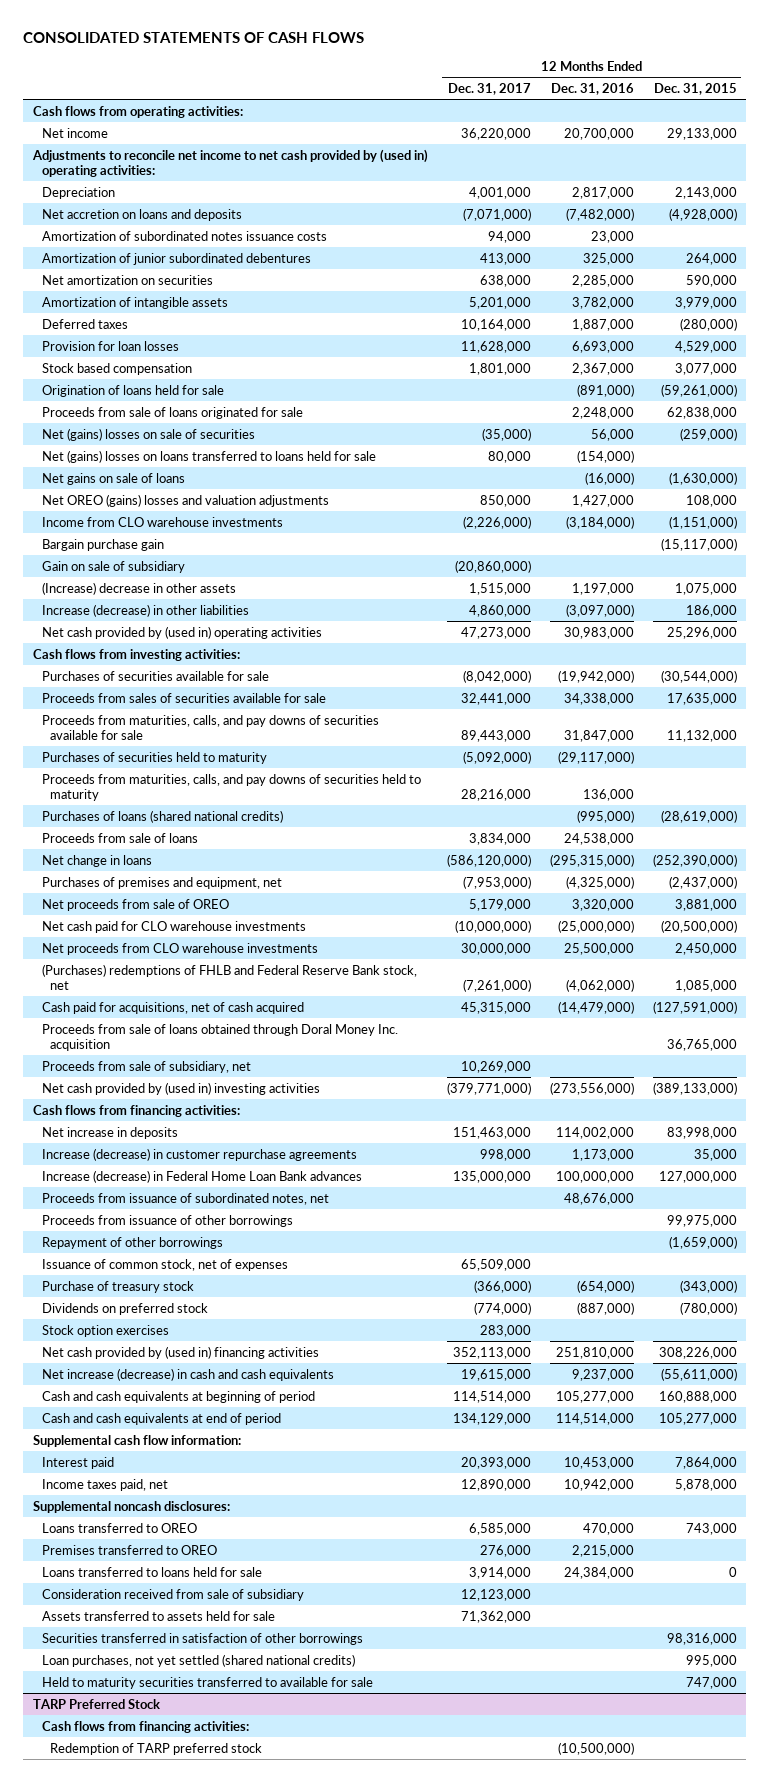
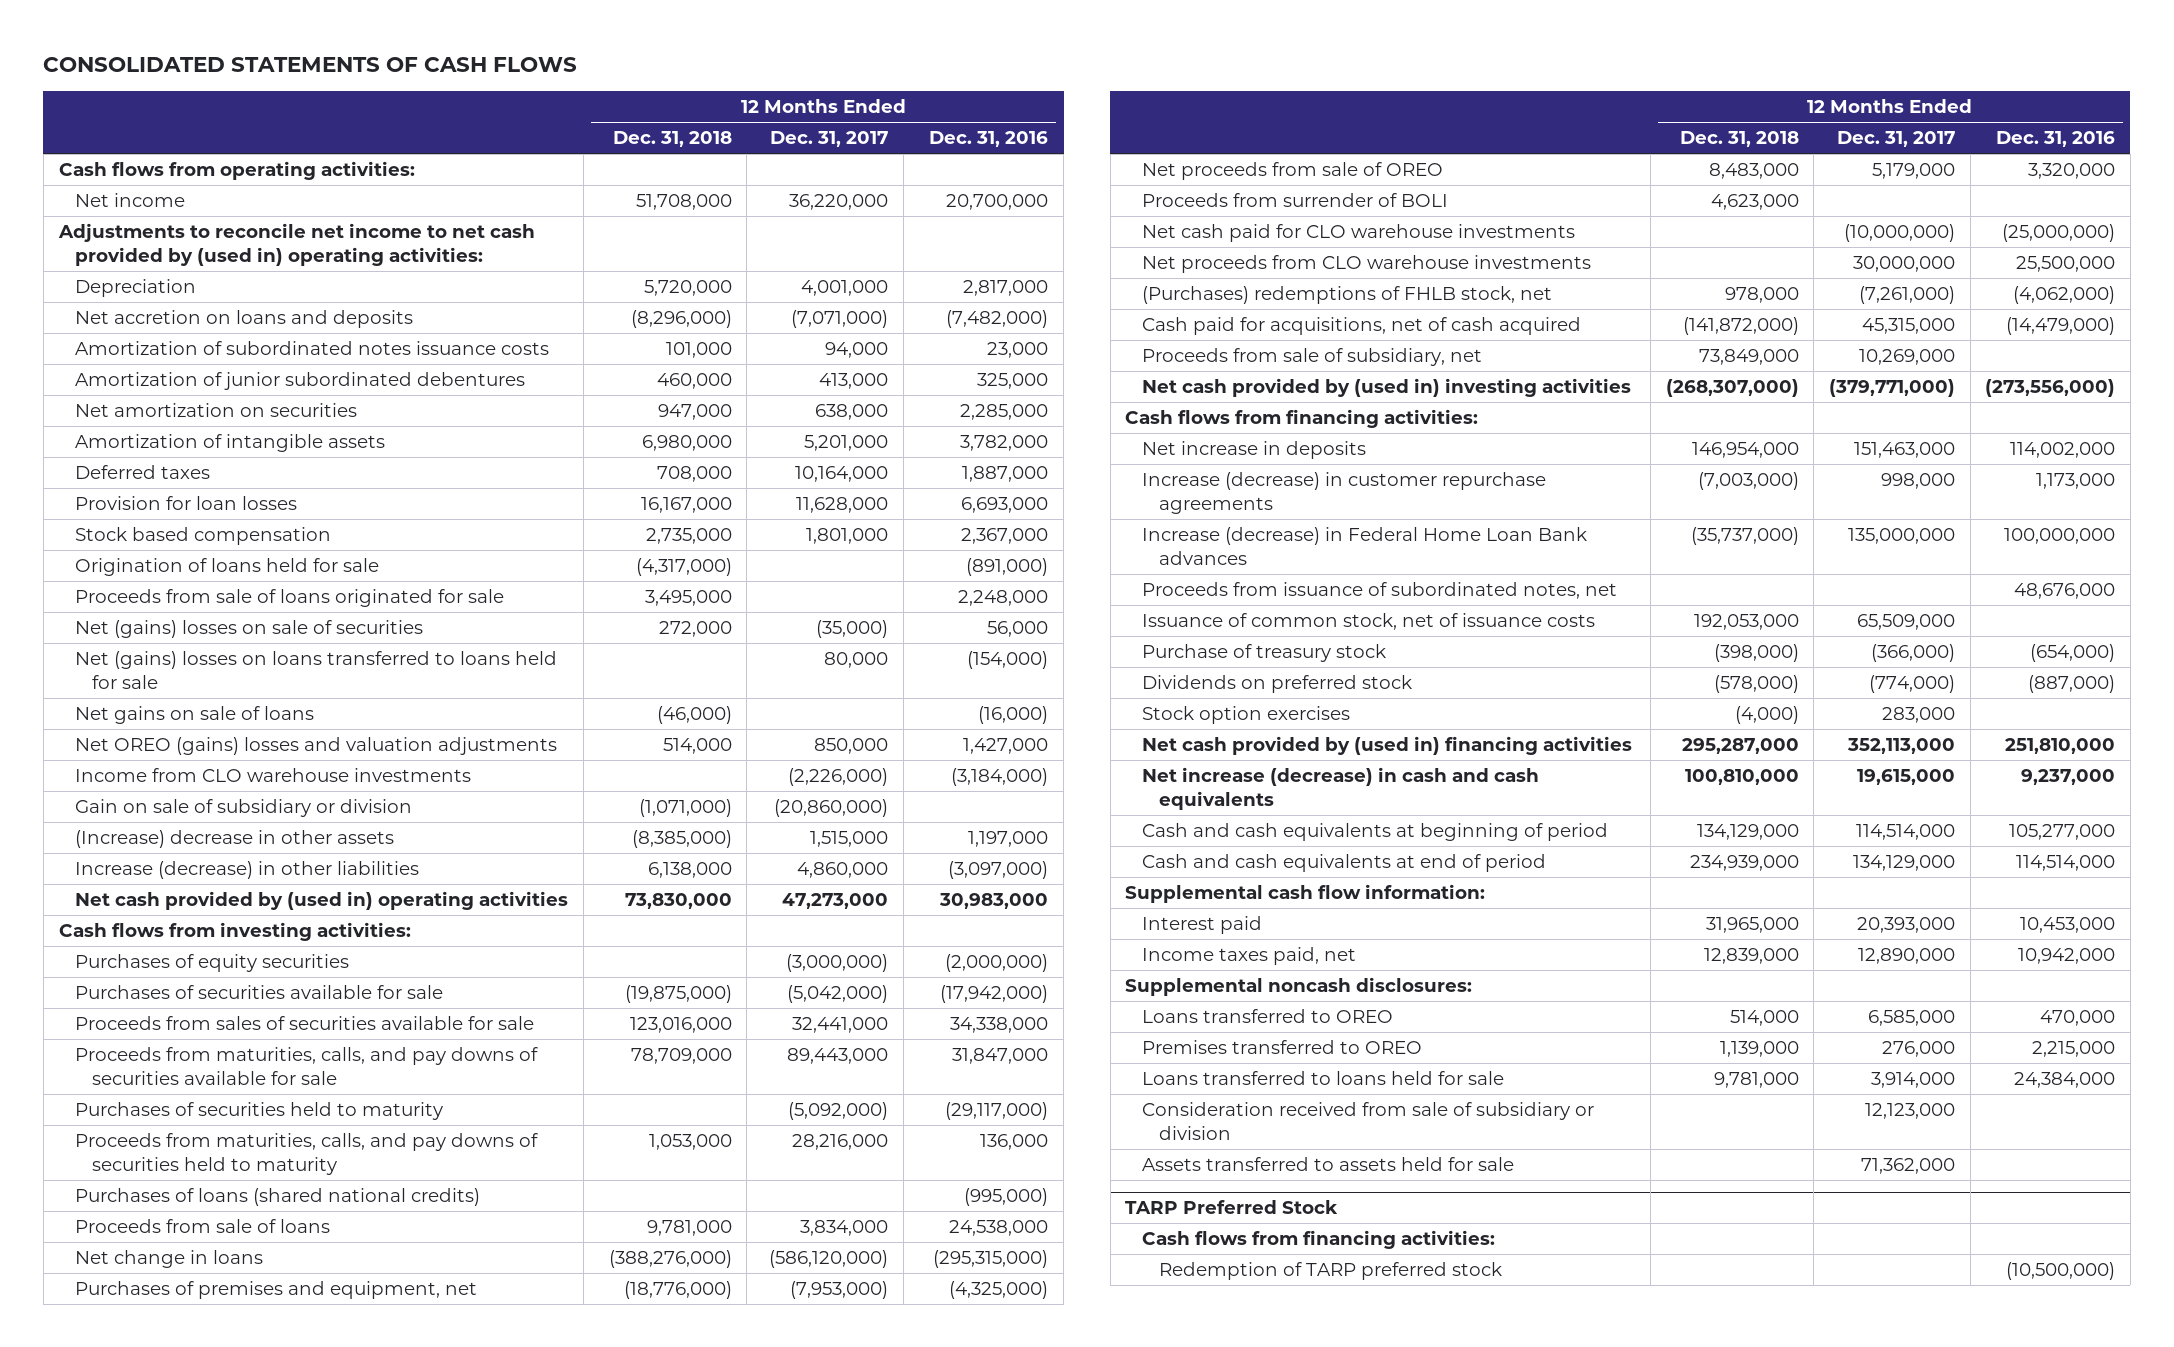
[653,82,737,95] Dec. 31, 2015 -> none
none -> [612,131,732,148] Dec. 31, 2018
[41,538,164,551] Bargain purchase gain -> none
[41,560,185,573] Gain on sale of subsidiary -> [75,799,413,818] Gain on sale of subsidiary or division
none -> [75,954,350,973] Purchases of equity securities
[462,669,531,683] (8,042,000) -> [787,985,889,1004] (5,042,000)
[557,669,634,683] (19,942,000) -> [940,985,1049,1004] (17,942,000)
none -> [1142,193,1449,208] Proceeds from surrender of BOLI
[41,963,417,990] (Purchases) redemptions of FHLB and Federal Reserve Bank stock, net -> [1142,286,1553,305] (Purchases) redemptions of FHLB stock, net
[41,1023,398,1051] Proceeds from sale of loans obtained through Doral Money Inc. acquisition -> none
[41,1214,293,1227] Proceeds from issuance of other borrowings -> none
[41,1236,223,1249] Repayment of other borrowings -> none
[41,1258,288,1271] Issuance of common stock, net of expenses -> [1142,613,1596,631] Issuance of common stock, net of issuance costs
[41,1588,304,1601] Consideration received from sale of subsidiary -> [1142,1102,1595,1141] Consideration received from sale of subsidiary or division
[41,1632,363,1645] Securities transferred in satisfaction of other borrowings -> none
[41,1653,355,1667] Loan purchases, not yet settled (shared national credits) -> none
[41,1676,373,1689] Held to maturity securities transferred to available for sale -> none

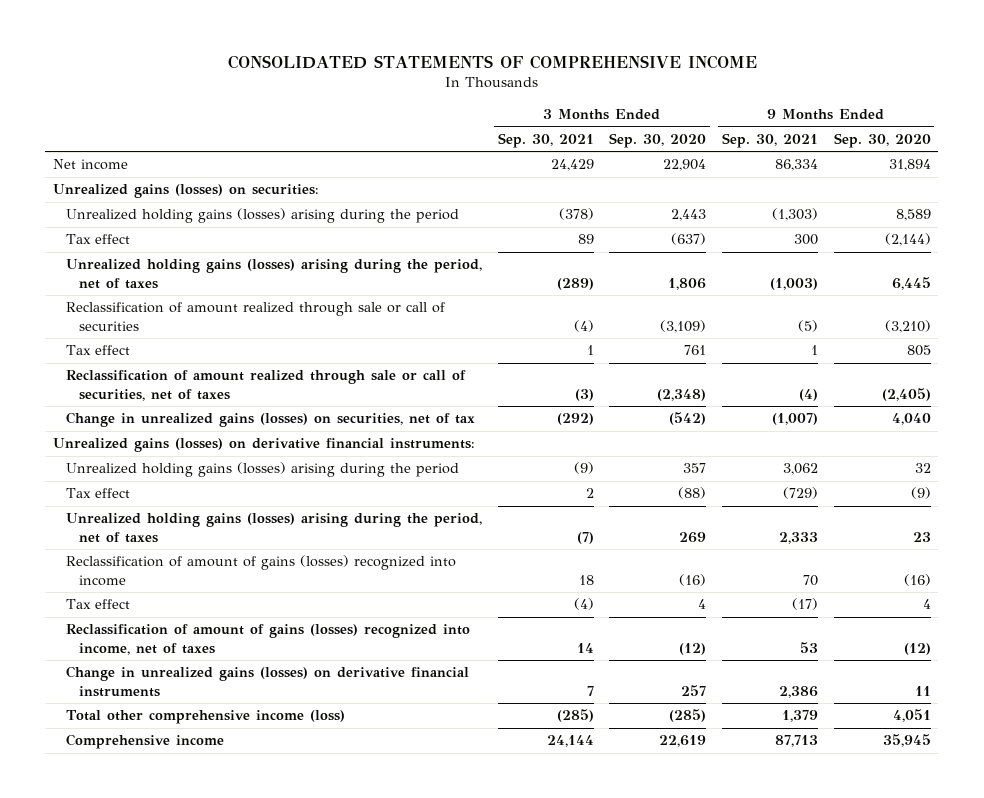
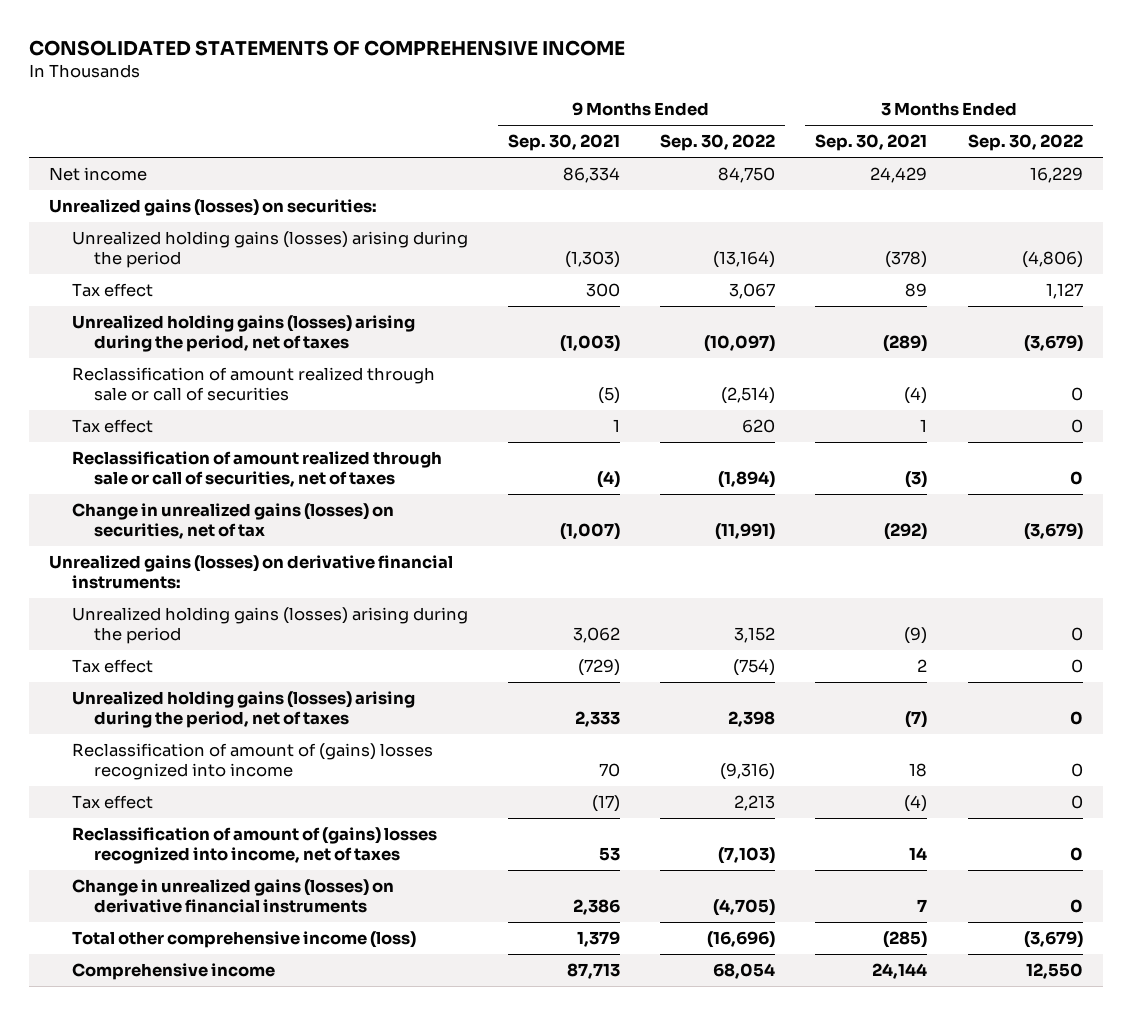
[609,132,707,148] Sep. 30, 2020 -> none
[833,132,931,148] Sep. 30, 2020 -> none
none -> [660,134,776,152] Sep. 30, 2022
none -> [967,134,1083,152] Sep. 30, 2022
[66,555,457,586] Reclassification of amount of gains (losses) recognized into income -> [71,742,433,781] Reclassification of amount of (gains) losses recognized into income
[66,624,471,655] Reclassification of amount of gains (losses) recognized into income, net of taxes -> [71,826,437,865] Reclassification of amount of (gains) losses recognized into income, net of taxes

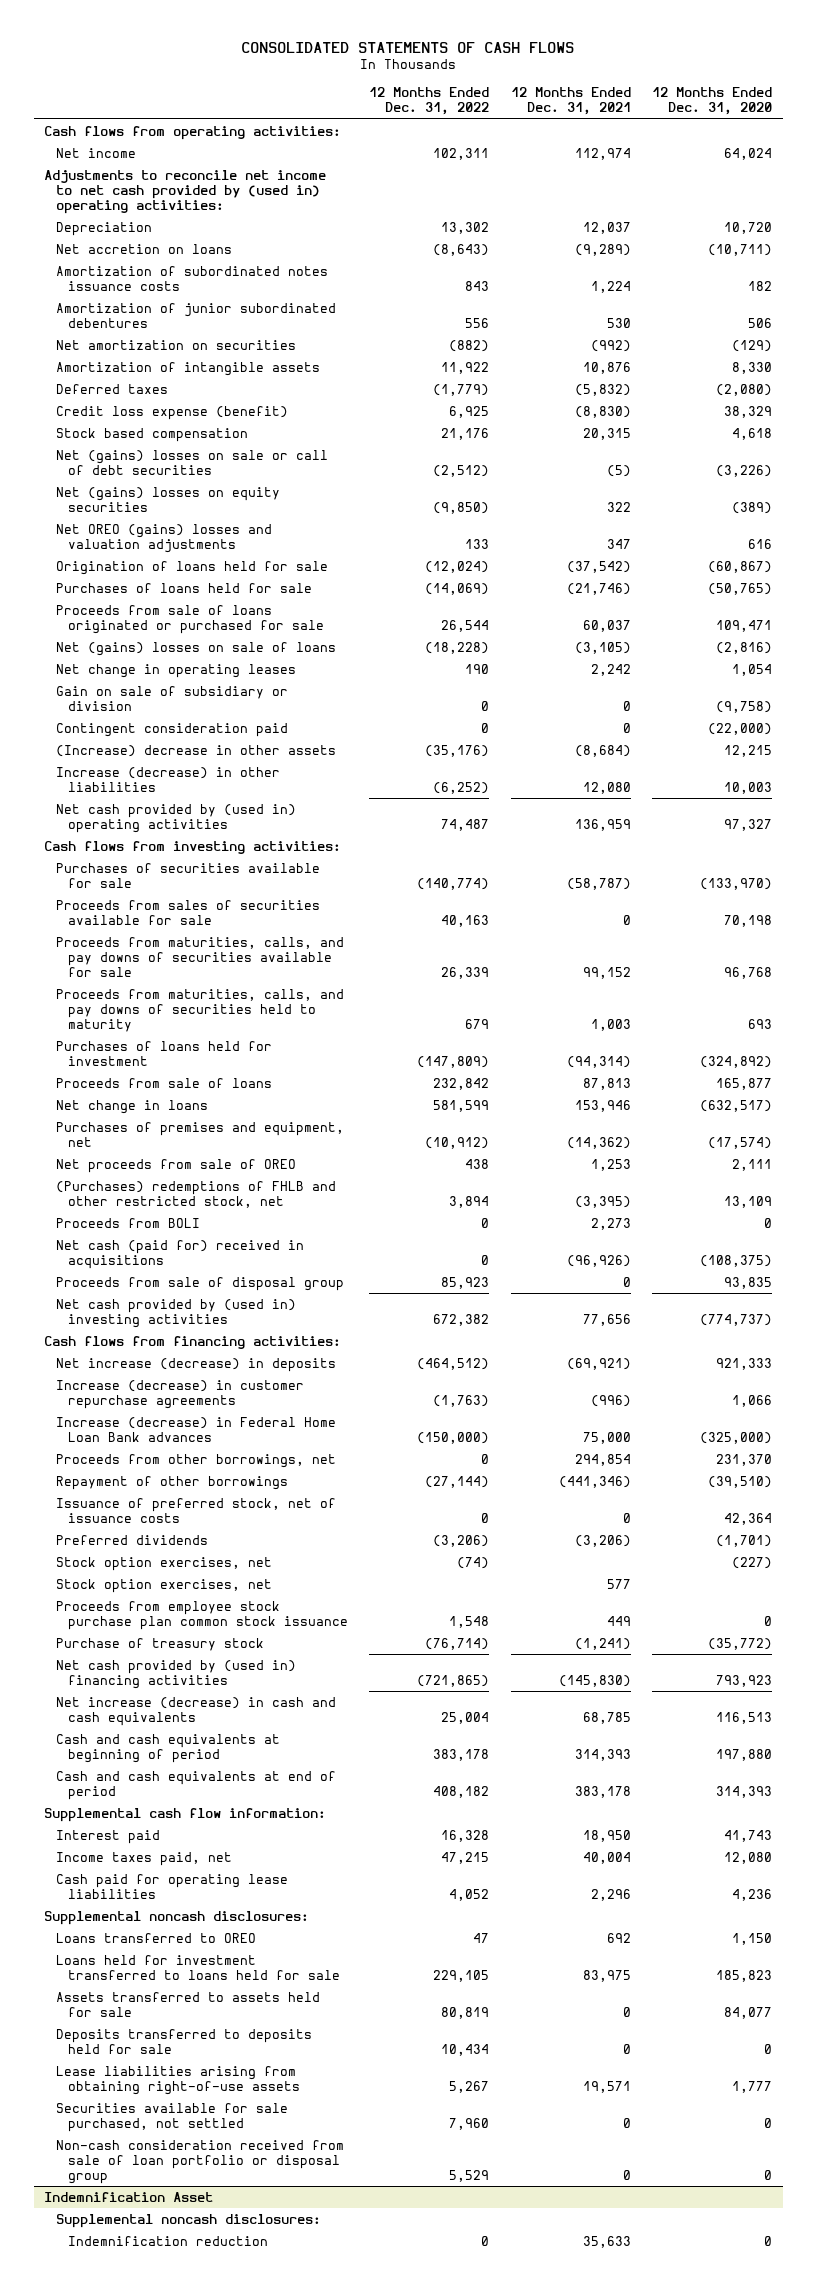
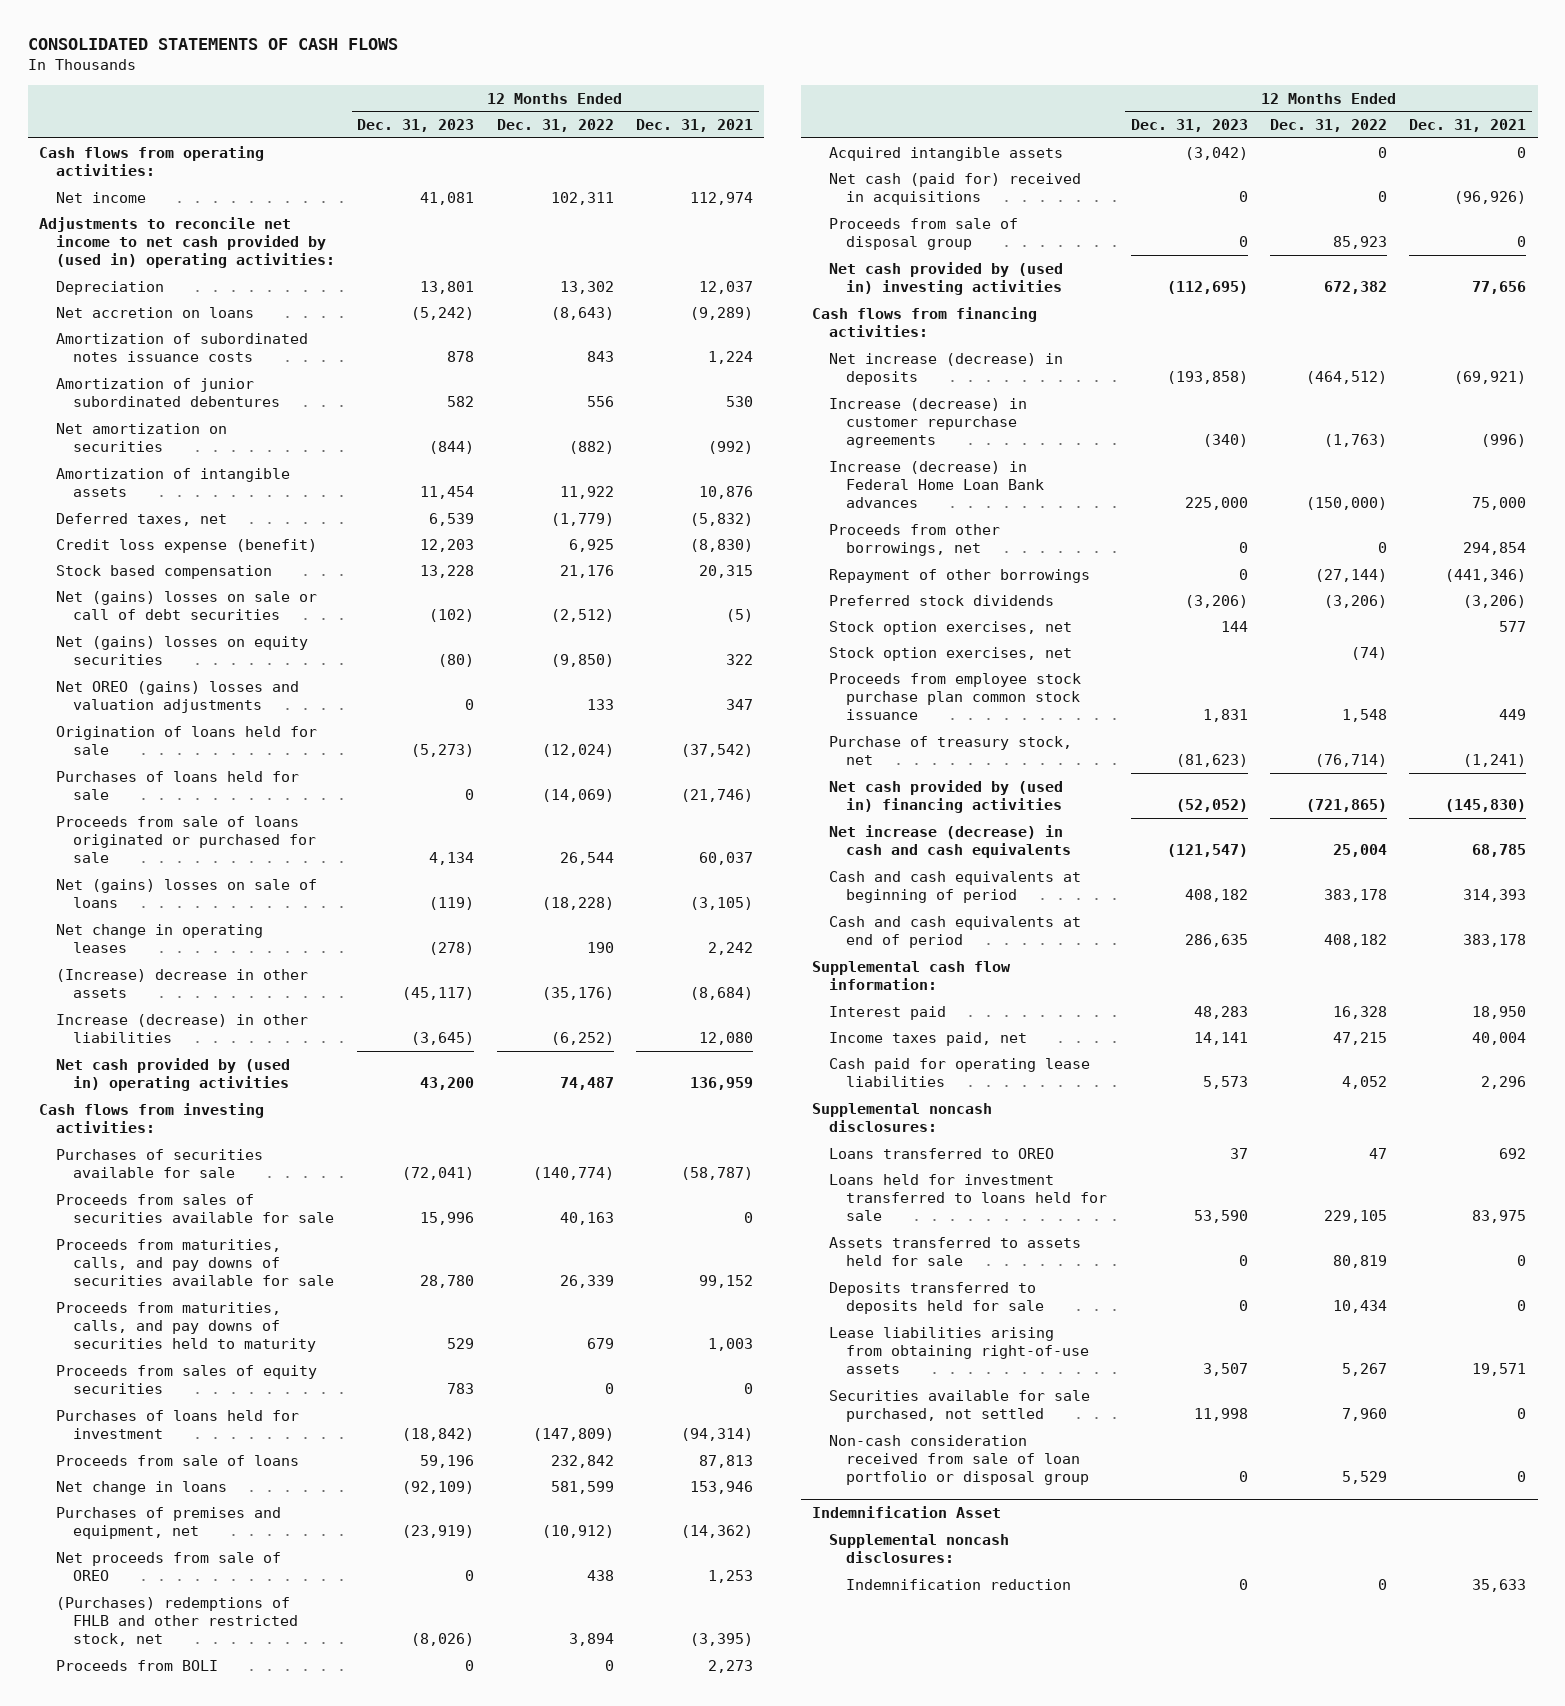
[652,87,773,116] 12 Months Ended Dec. 31, 2020 -> none
none -> [357,118,475,132] Dec. 31, 2023
[56,383,169,394] Deferred taxes -> [55,512,227,526] Deferred taxes, net
[56,685,289,711] Gain on sale of subsidiary or division -> none
[56,722,289,737] Contingent consideration paid -> none
none -> [55,1364,317,1394] Proceeds from sales of equity securities
none -> [829,146,1064,161] Acquired intangible assets
[56,1497,337,1523] Issuance of preferred stock, net of issuance costs -> none
[56,1534,209,1545] Preferred dividends -> [829,594,1055,606] Preferred stock dividends
[56,1556,273,1571] Stock option exercises, net -> [829,646,1073,661] Stock option exercises, net
[56,1637,265,1651] Purchase of treasury stock -> [829,735,1073,765] Purchase of treasury stock, net

